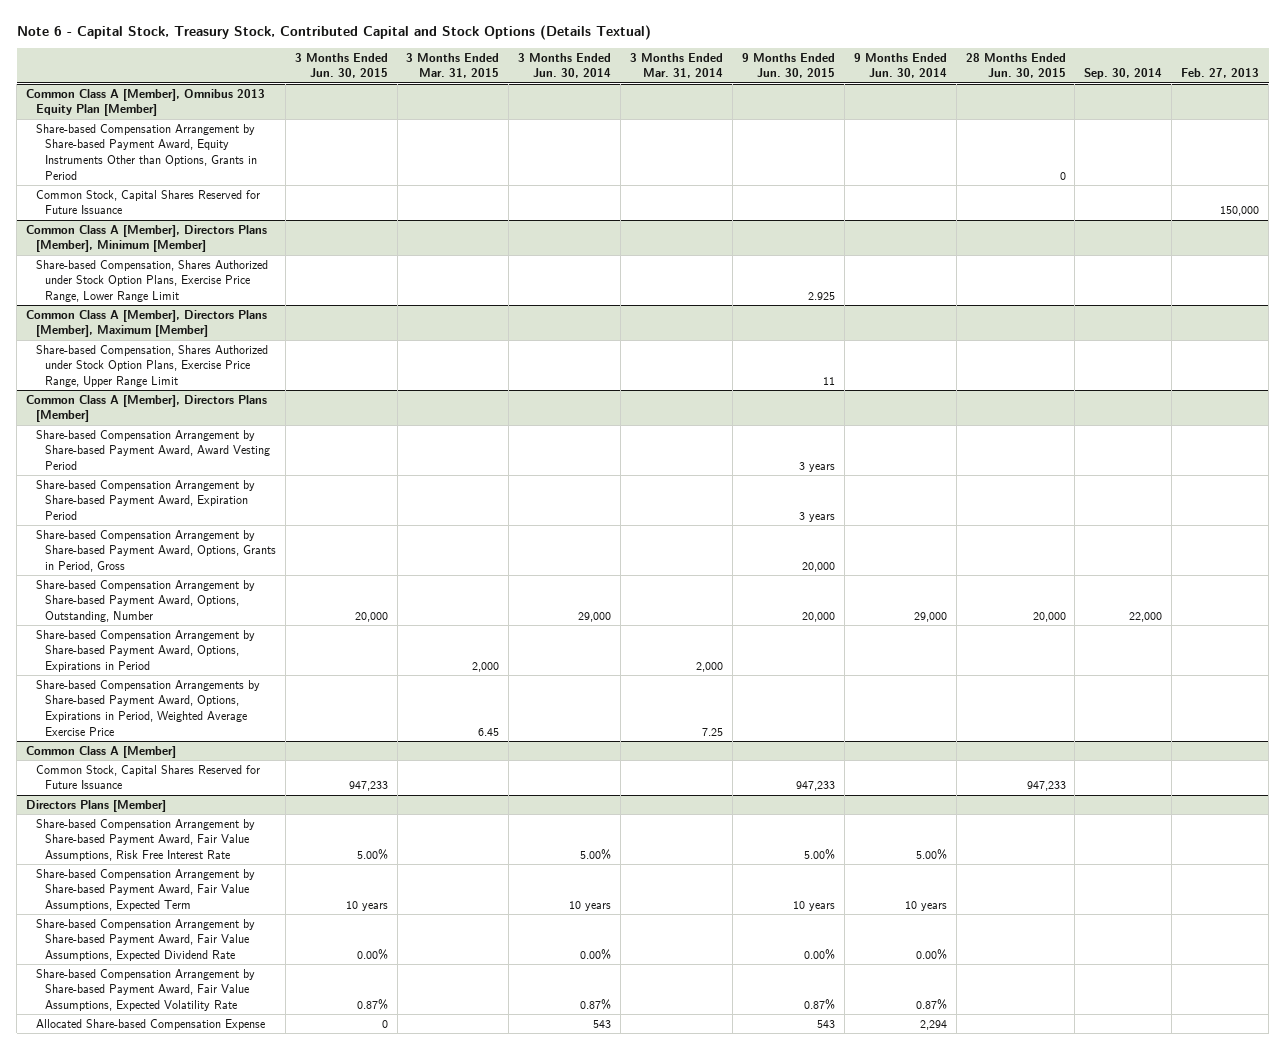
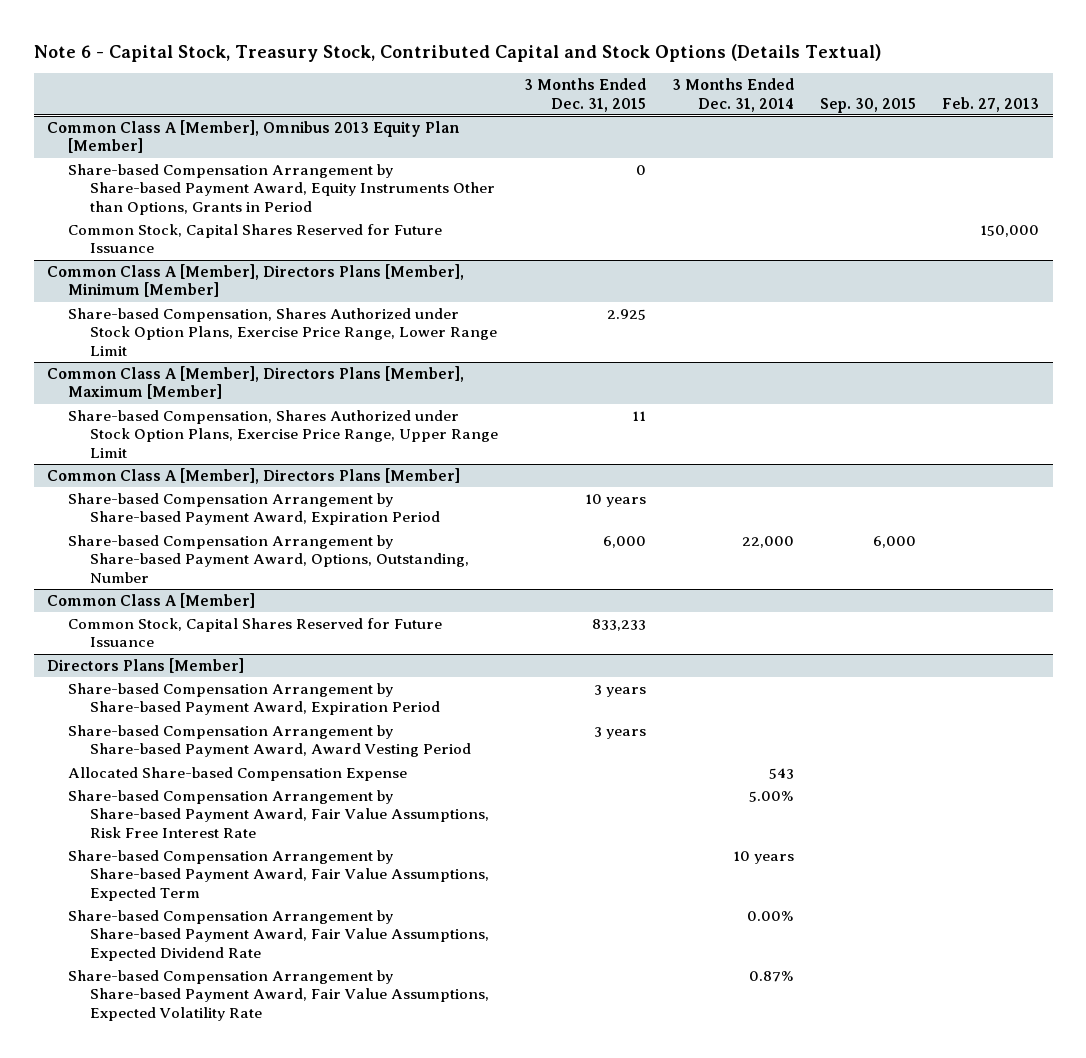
[294,52,388,79] 3 Months Ended Jun. 30, 2015 -> none
[406,52,500,79] 3 Months Ended Mar. 31, 2015 -> none
[518,52,612,79] 3 Months Ended Jun. 30, 2014 -> none
[630,52,724,79] 3 Months Ended Mar. 31, 2014 -> none
[741,52,835,79] 9 Months Ended Jun. 30, 2015 -> none
[853,52,947,79] 9 Months Ended Jun. 30, 2014 -> none
[965,52,1066,79] 28 Months Ended Jun. 30, 2015 -> none
[1084,68,1163,80] Sep. 30, 2014 -> none
none -> [524,78,647,112] 3 Months Ended Dec. 31, 2015
none -> [672,78,795,112] 3 Months Ended Dec. 31, 2014
none -> [820,97,917,113] Sep. 30, 2015
[35,429,270,471] Share-based Compensation Arrangement by Share-based Payment Award, Award Vesting Period -> none
[35,529,276,573] Share-based Compensation Arrangement by Share-based Payment Award, Options, Grants in Period, Gross -> none
[35,629,255,673] Share-based Compensation Arrangement by Share-based Payment Award, Options, Expirations in Period -> none
[35,679,260,736] Share-based Compensation Arrangements by Share-based Payment Award, Options, Expirations in Period, Weighted Average Exercise Price -> none
none -> [68,682,440,716] Share-based Compensation Arrangement by Share-based Payment Award, Expiration Period
none -> [68,724,471,758] Share-based Compensation Arrangement by Share-based Payment Award, Award Vesting Period
[35,1018,265,1030] Allocated Share-based Compensation Expense -> [68,766,408,781] Allocated Share-based Compensation Expense

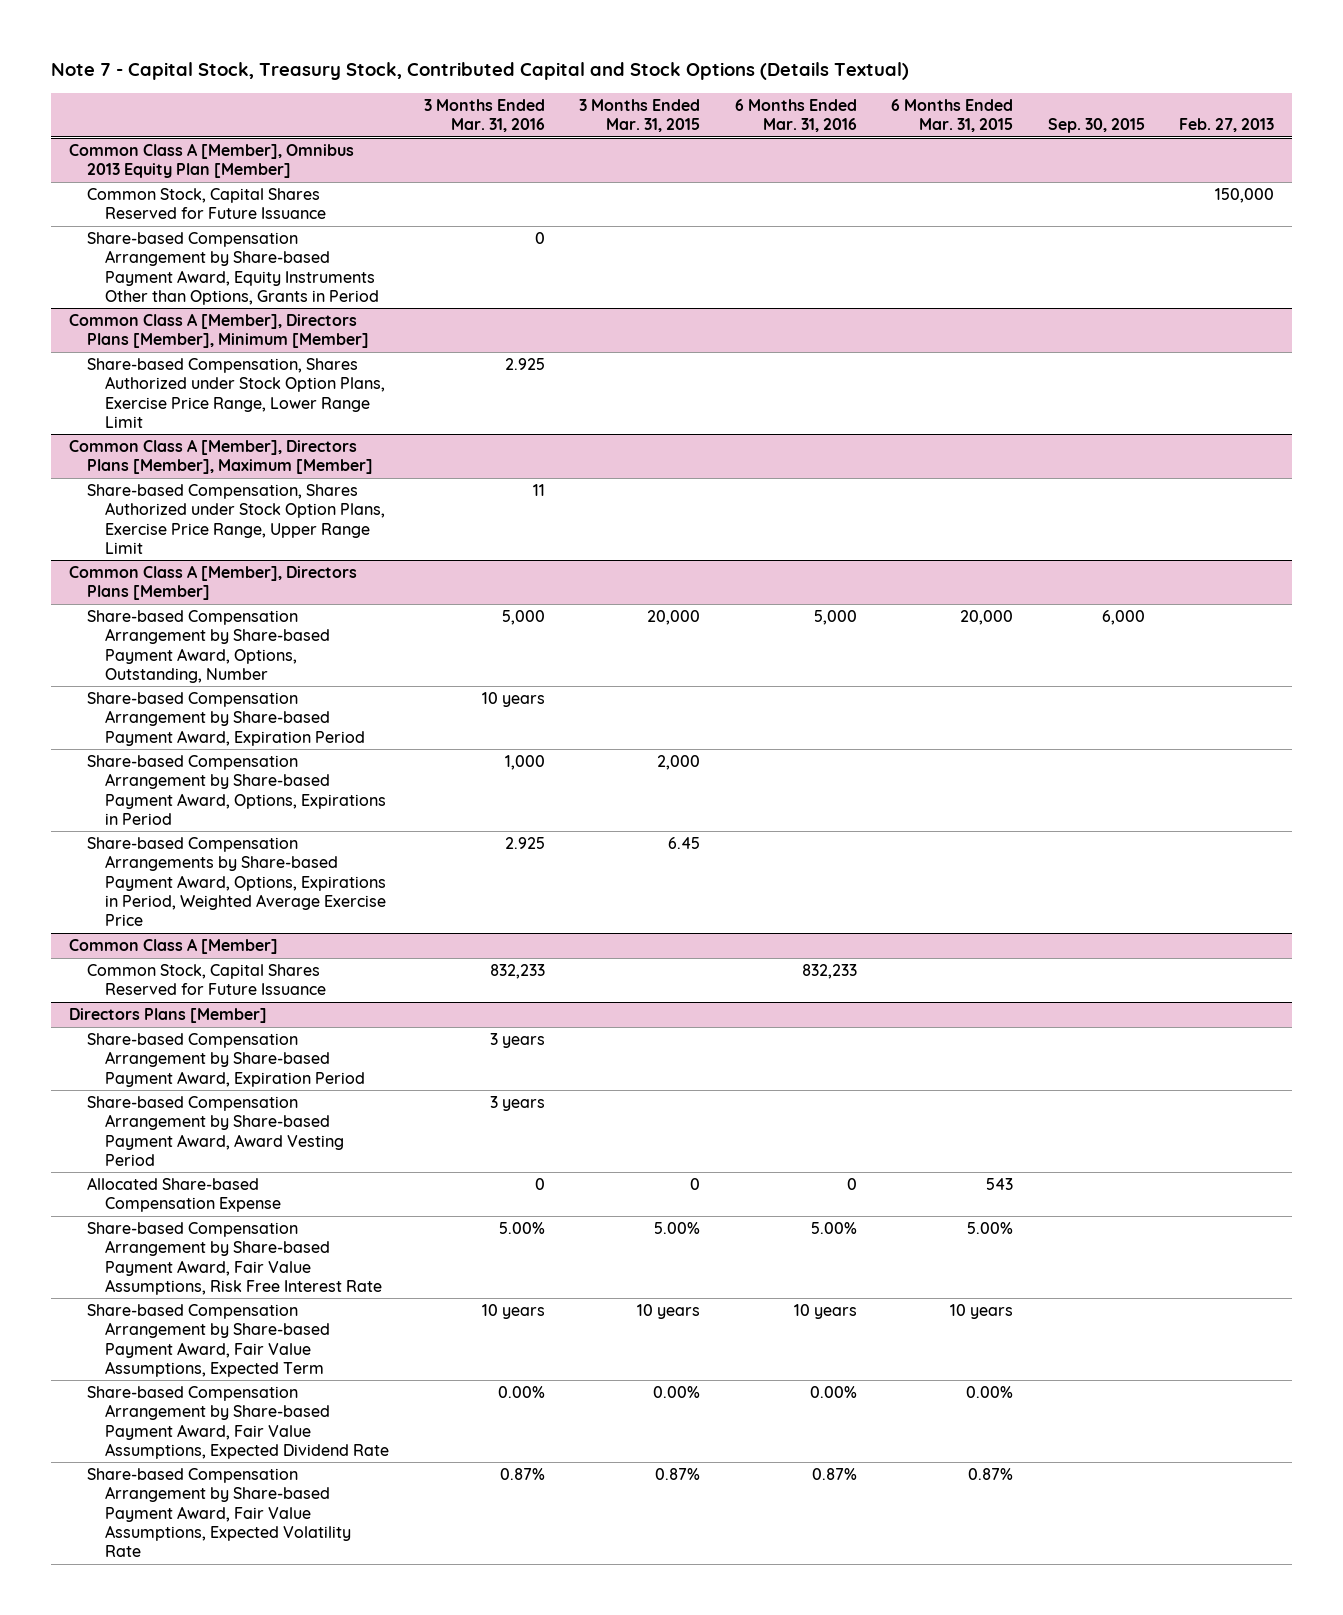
[33,43,881,62] Note 6 - Capital Stock, Treasury Stock, Contributed Capital and Stock Options (Details Textual) -> [51,62,910,81] Note 7 - Capital Stock, Treasury Stock, Contributed Capital and Stock Options (Details Textual)
[524,78,647,112] 3 Months Ended Dec. 31, 2015 -> none
[672,78,795,112] 3 Months Ended Dec. 31, 2014 -> none
none -> [423,98,545,132] 3 Months Ended Mar. 31, 2016
none -> [579,98,701,132] 3 Months Ended Mar. 31, 2015
none -> [734,98,857,132] 6 Months Ended Mar. 31, 2016
none -> [891,98,1014,132] 6 Months Ended Mar. 31, 2015
[68,163,495,215] Share-based Compensation Arrangement by Share-based Payment Award, Equity Instruments Other than Options, Grants in Period -> [86,232,379,305] Share-based Compensation Arrangement by Share-based Payment Award, Equity Instruments Other than Options, Grants in Period
[68,492,440,526] Share-based Compensation Arrangement by Share-based Payment Award, Expiration Period -> [86,692,365,746] Share-based Compensation Arrangement by Share-based Payment Award, Expiration Period
none -> [86,755,386,825] Share-based Compensation Arrangement by Share-based Payment Award, Options, Expirations in Period
none -> [86,837,386,926] Share-based Compensation Arrangements by Share-based Payment Award, Options, Expirations in Period, Weighted Average Exercise Price

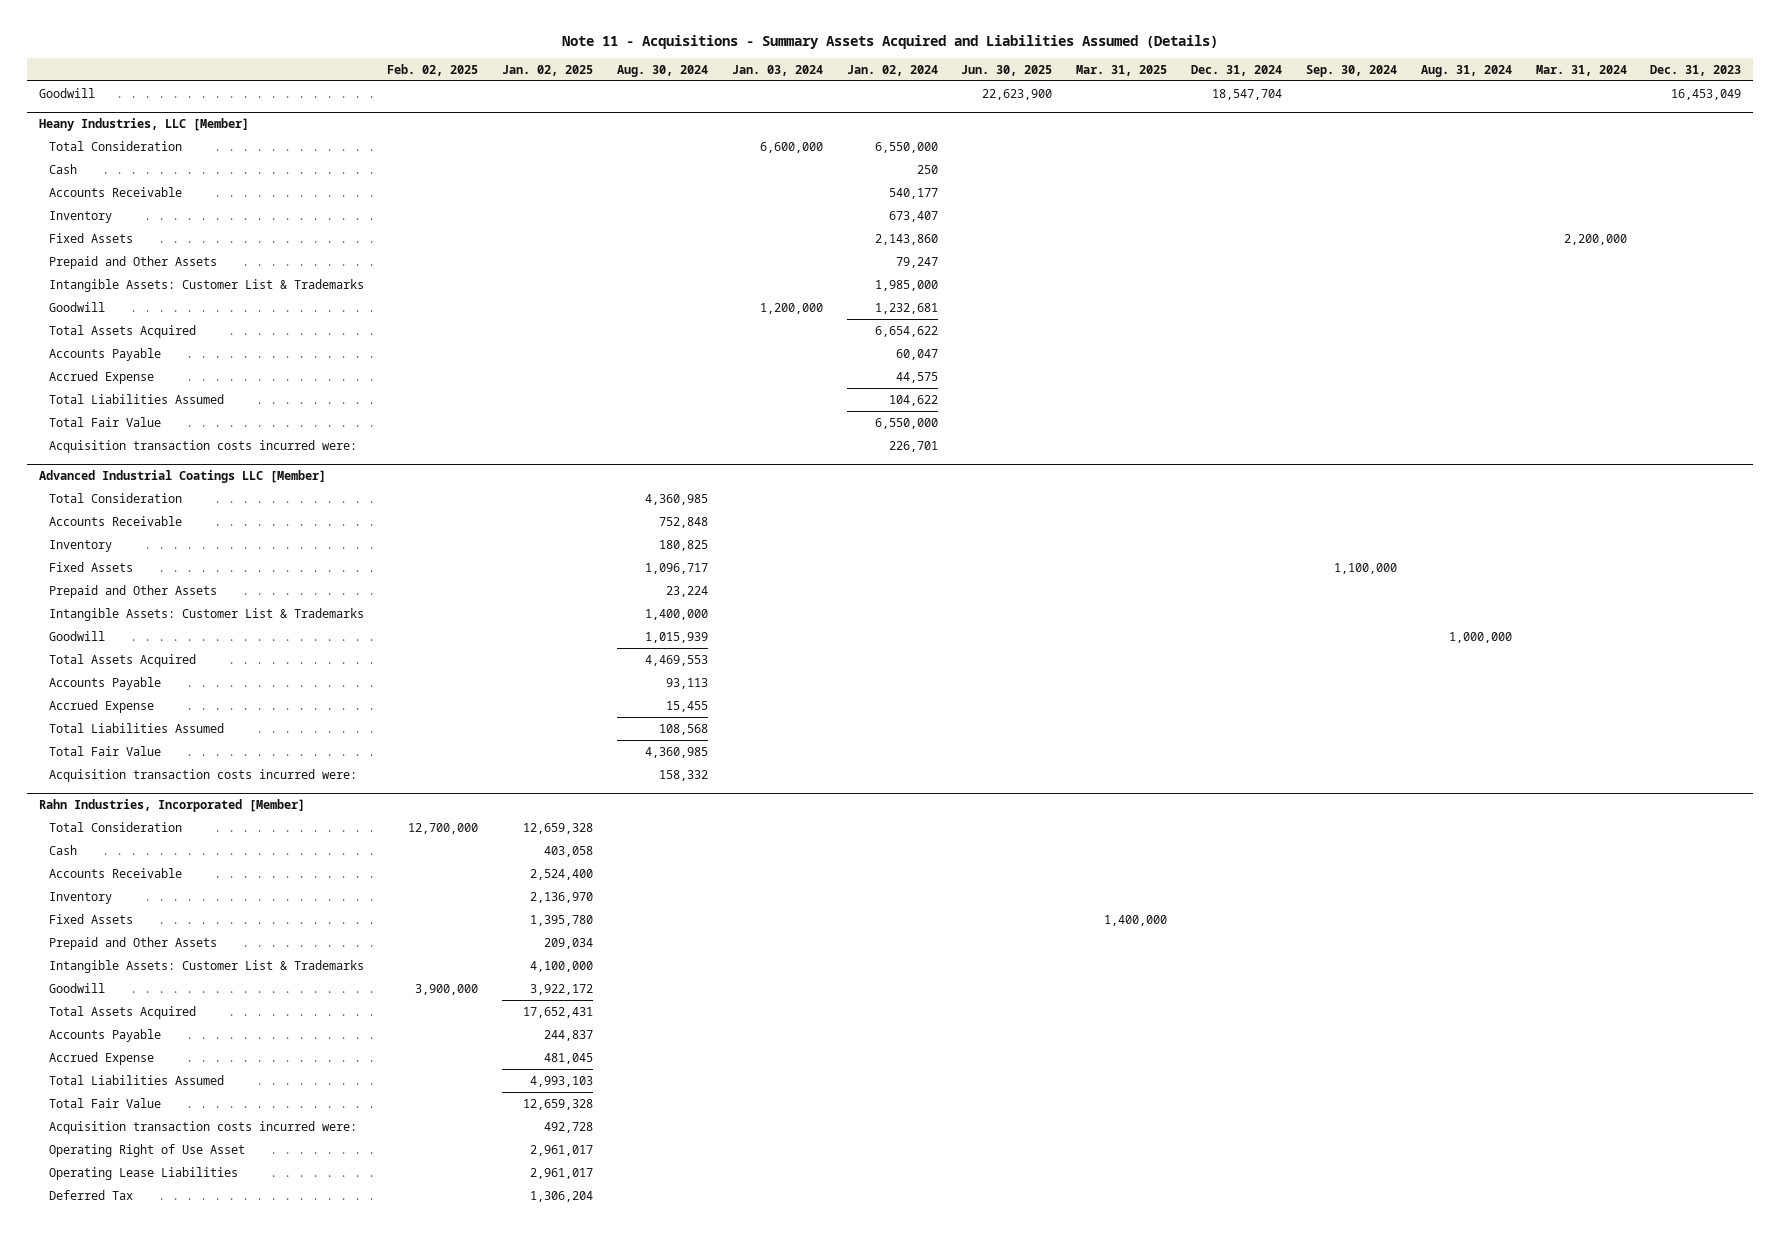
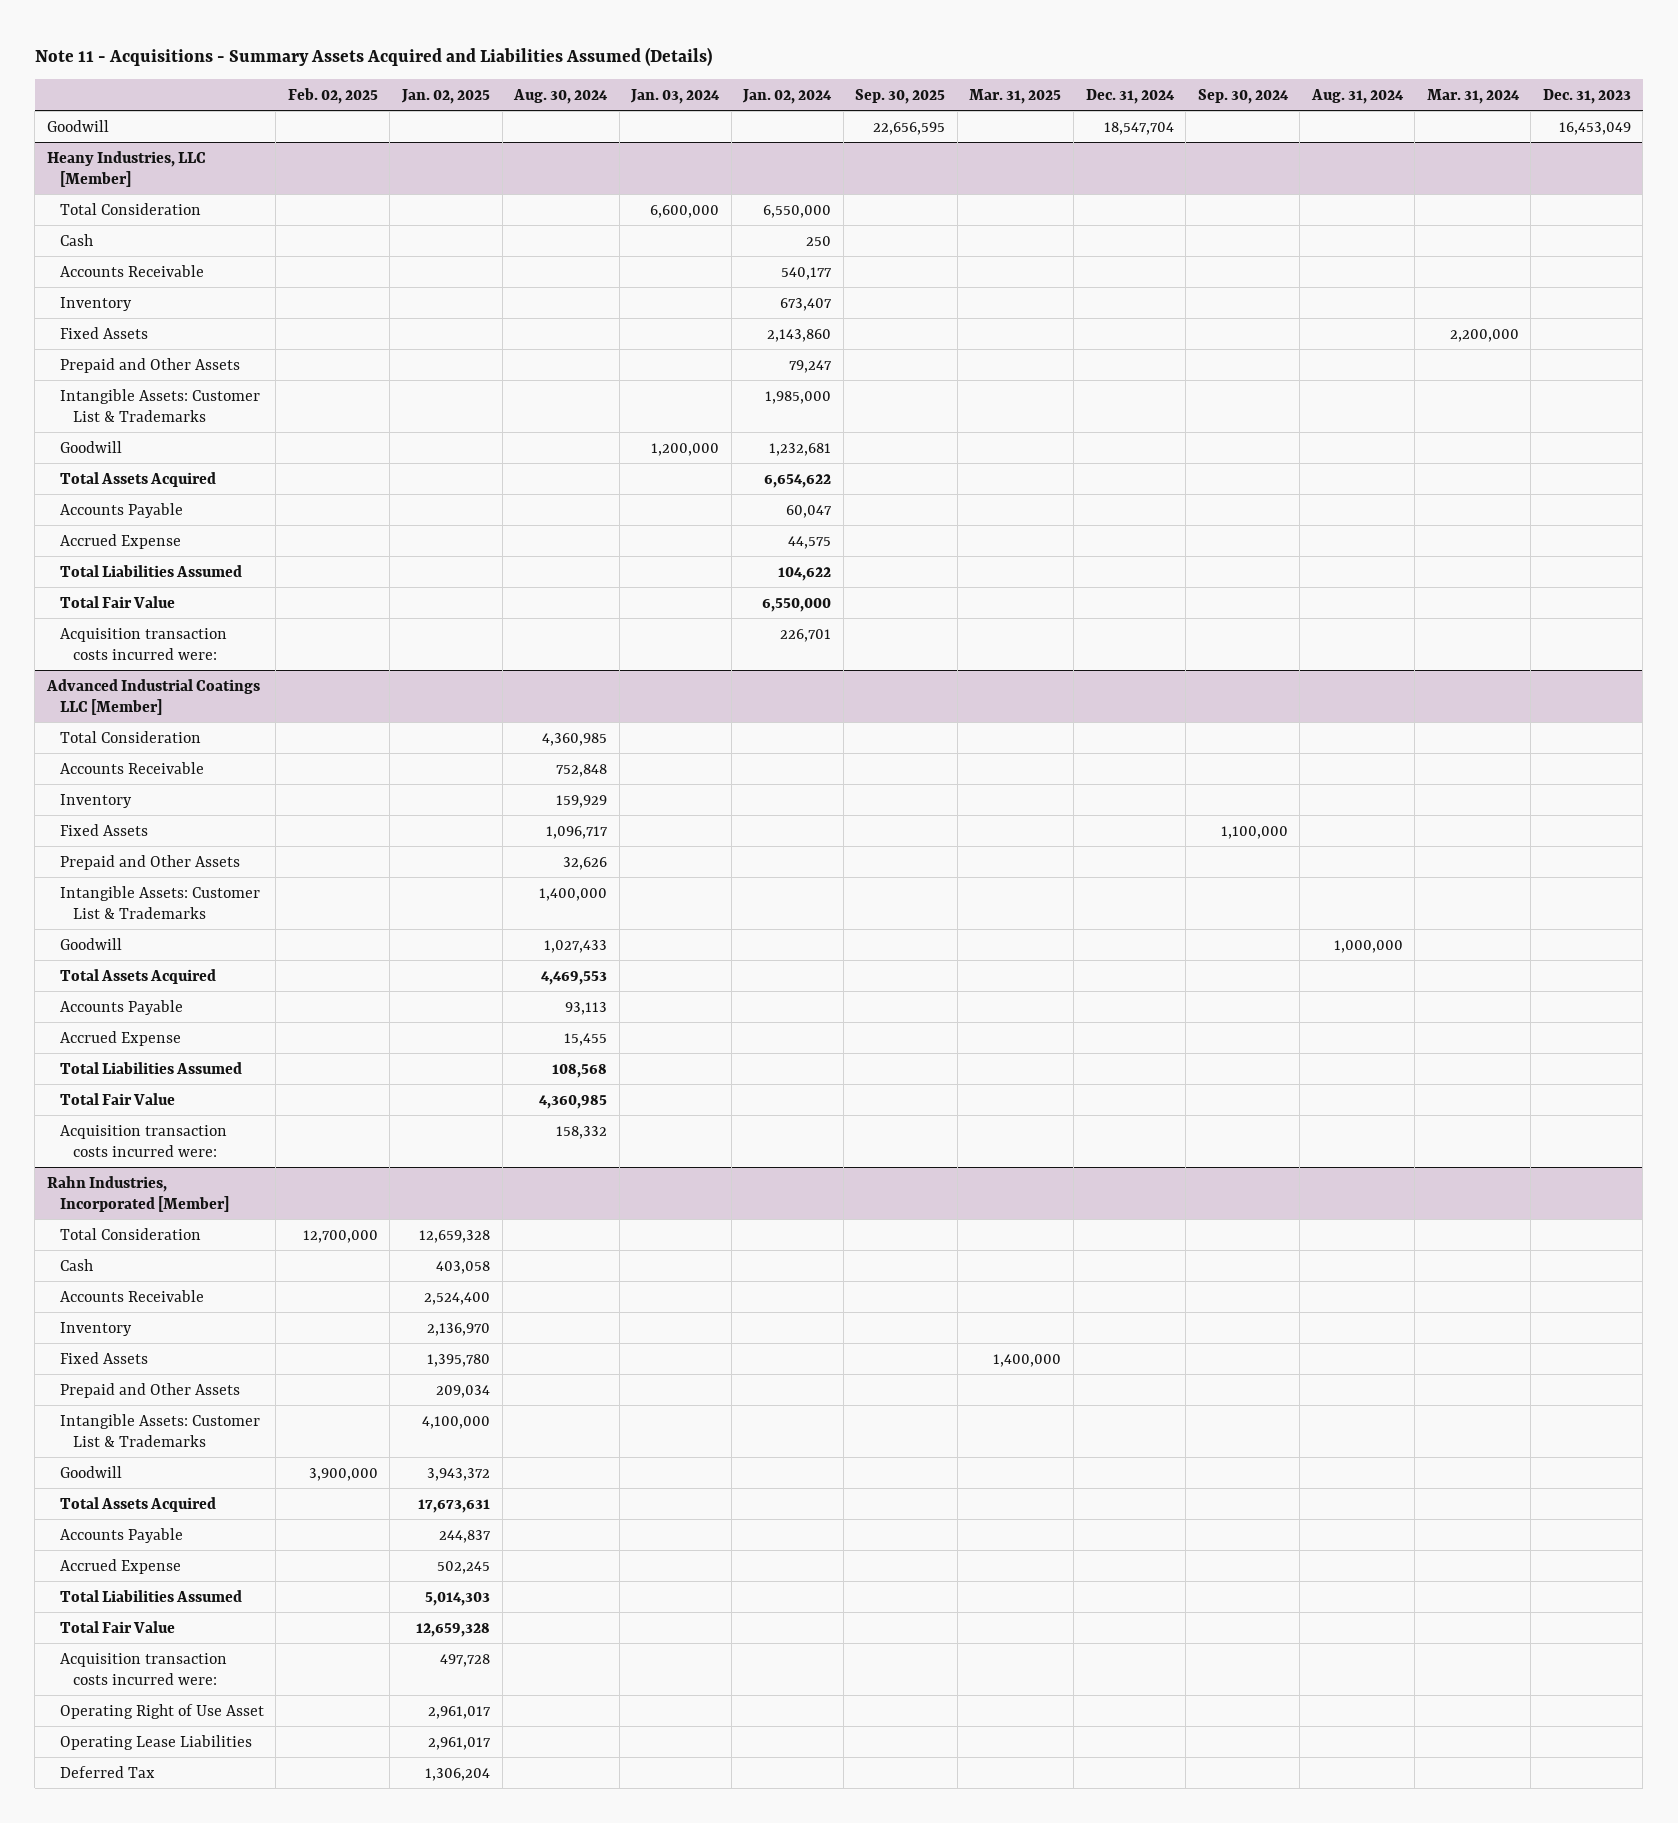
[961,64,1053,76] Jun. 30, 2025 -> none
none -> [855,88,946,104] Sep. 30, 2025
[658,539,708,551] 180,825 -> [556,794,608,808] 159,929
[665,585,708,597] 23,224 -> [563,856,608,870] 32,626
[644,631,708,643] 1,015,939 -> [544,939,608,953] 1,027,433
[530,983,594,995] 3,922,172 -> [426,1467,490,1481] 3,943,372
[523,1006,594,1018] 17,652,431 -> [417,1498,490,1513] 17,673,631
[544,1052,594,1064] 481,045 -> [436,1560,490,1574] 502,245
[530,1075,594,1087] 4,993,103 -> [424,1591,490,1606] 5,014,303
[544,1121,594,1133] 492,728 -> [439,1653,490,1667] 497,728

